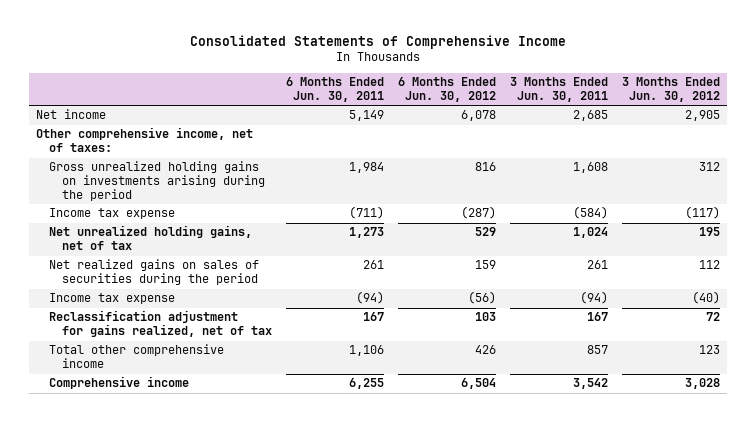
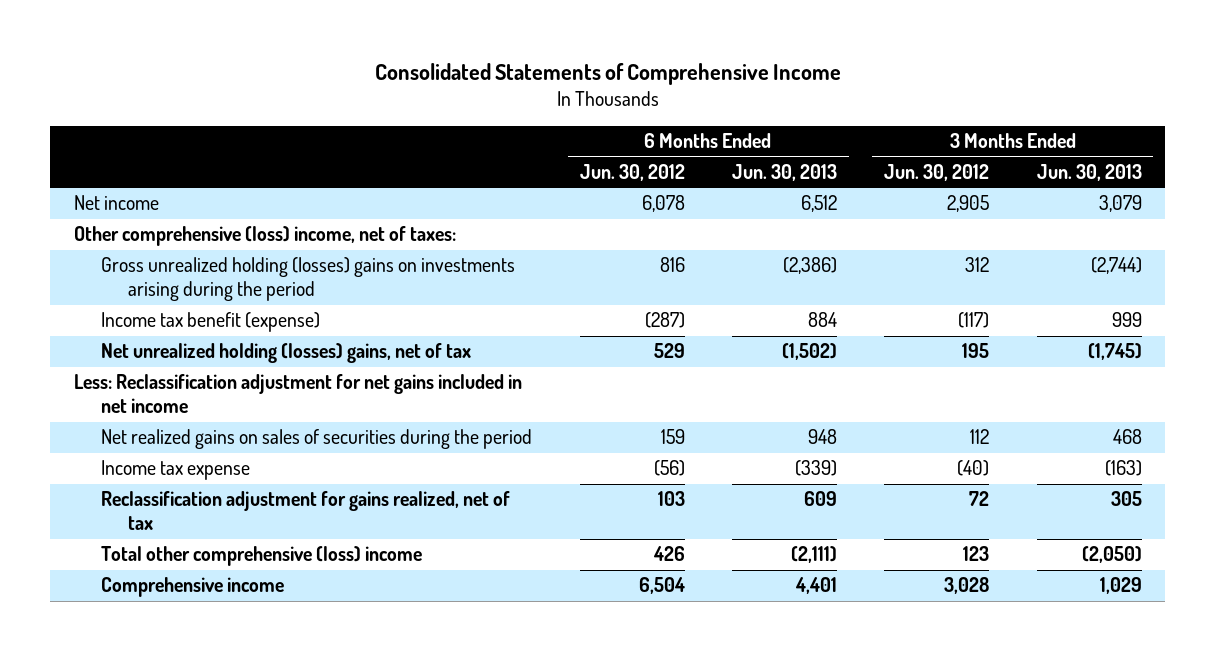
[286,76,385,102] 6 Months Ended Jun. 30, 2011 -> none
[510,76,609,102] 3 Months Ended Jun. 30, 2011 -> none
none -> [731,163,837,181] Jun. 30, 2013
none -> [1036,163,1142,181] Jun. 30, 2013
[35,127,253,153] Other comprehensive income, net of taxes: -> [74,226,457,247] Other comprehensive (loss) income, net of taxes:
[48,161,266,202] Gross unrealized holding gains on investments arising during the period -> [101,257,516,302] Gross unrealized holding (losses) gains on investments arising during the period
[48,208,175,220] Income tax expense -> [101,312,321,333] Income tax benefit (expense)
[48,225,252,251] Net unrealized holding gains, net of tax -> [101,343,472,364] Net unrealized holding (losses) gains, net of tax
none -> [74,374,523,414] Less: Reclassification adjustment for net gains included in net income
[48,344,224,369] Total other comprehensive income -> [101,546,423,567] Total other comprehensive (loss) income

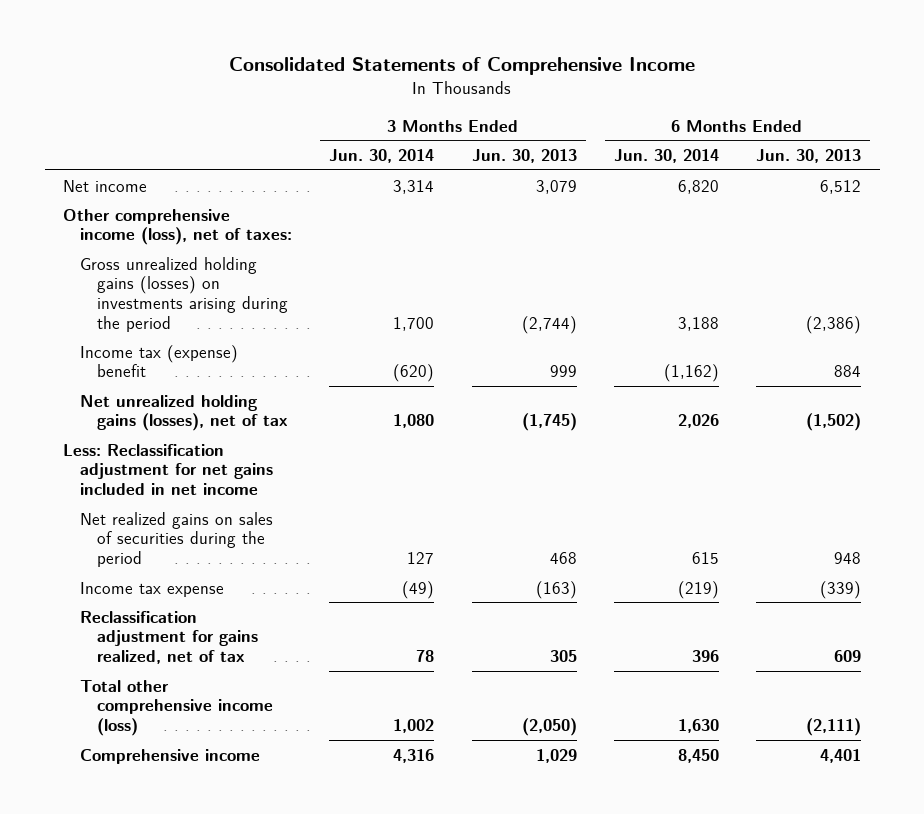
[579,163,685,181] Jun. 30, 2012 -> none
[884,163,990,181] Jun. 30, 2012 -> none
none -> [329,149,435,164] Jun. 30, 2014
none -> [613,149,719,164] Jun. 30, 2014
[74,226,457,247] Other comprehensive (loss) income, net of taxes: -> [63,208,293,246] Other comprehensive income (loss), net of taxes:
[101,257,516,302] Gross unrealized holding (losses) gains on investments arising during the period -> [80,256,289,332] Gross unrealized holding gains (losses) on investments arising during the period
[101,312,321,333] Income tax benefit (expense) -> [80,344,239,378] Income tax (expense) benefit
[101,343,472,364] Net unrealized holding (losses) gains, net of tax -> [80,394,289,432] Net unrealized holding gains (losses), net of tax
[101,546,423,567] Total other comprehensive (loss) income -> [80,679,274,737] Total other comprehensive income (loss)

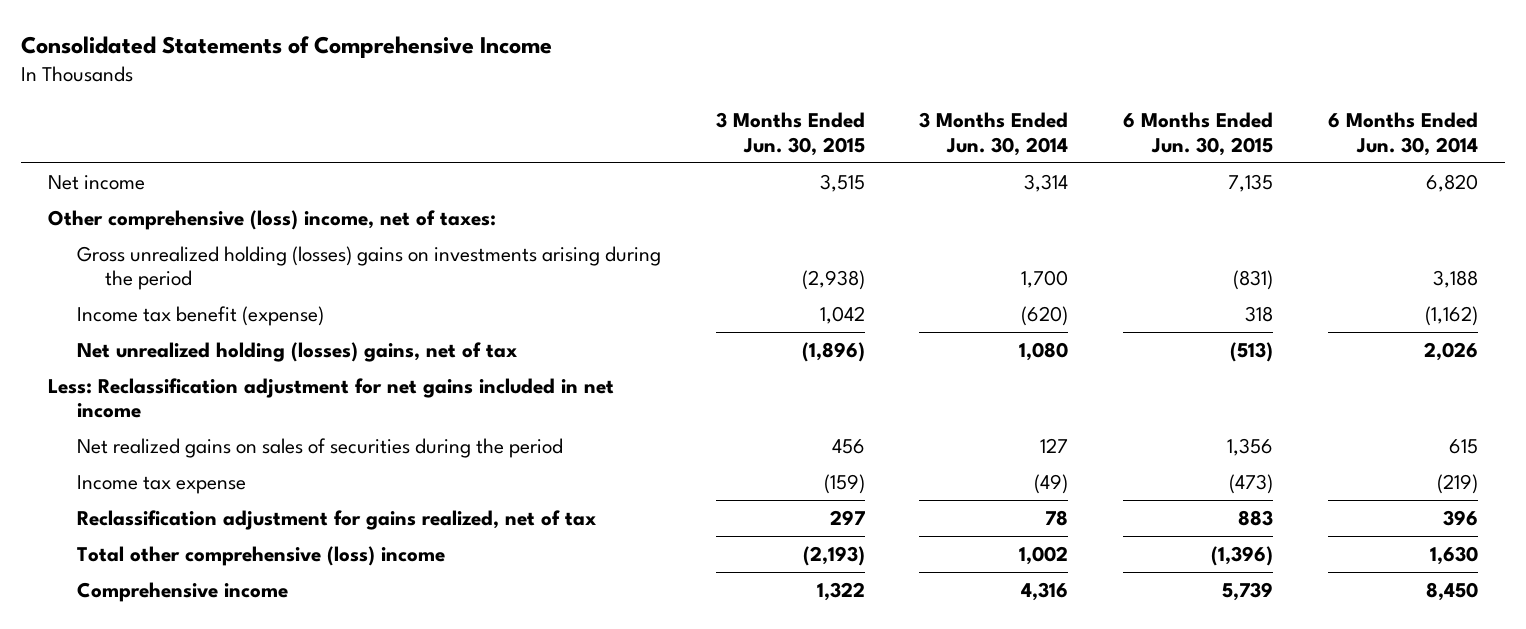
[471,149,577,164] Jun. 30, 2013 -> none
[755,149,861,164] Jun. 30, 2013 -> none
none -> [715,112,865,156] 3 Months Ended Jun. 30, 2015
none -> [1122,112,1273,156] 6 Months Ended Jun. 30, 2015
[63,208,293,246] Other comprehensive income (loss), net of taxes: -> [48,209,497,230] Other comprehensive (loss) income, net of taxes:
[80,256,289,332] Gross unrealized holding gains (losses) on investments arising during the period -> [76,245,661,291] Gross unrealized holding (losses) gains on investments arising during the period
[80,344,239,378] Income tax (expense) benefit -> [76,305,324,326] Income tax benefit (expense)
[80,394,289,432] Net unrealized holding gains (losses), net of tax -> [76,341,517,362] Net unrealized holding (losses) gains, net of tax
[80,679,274,737] Total other comprehensive income (loss) -> [76,545,445,566] Total other comprehensive (loss) income

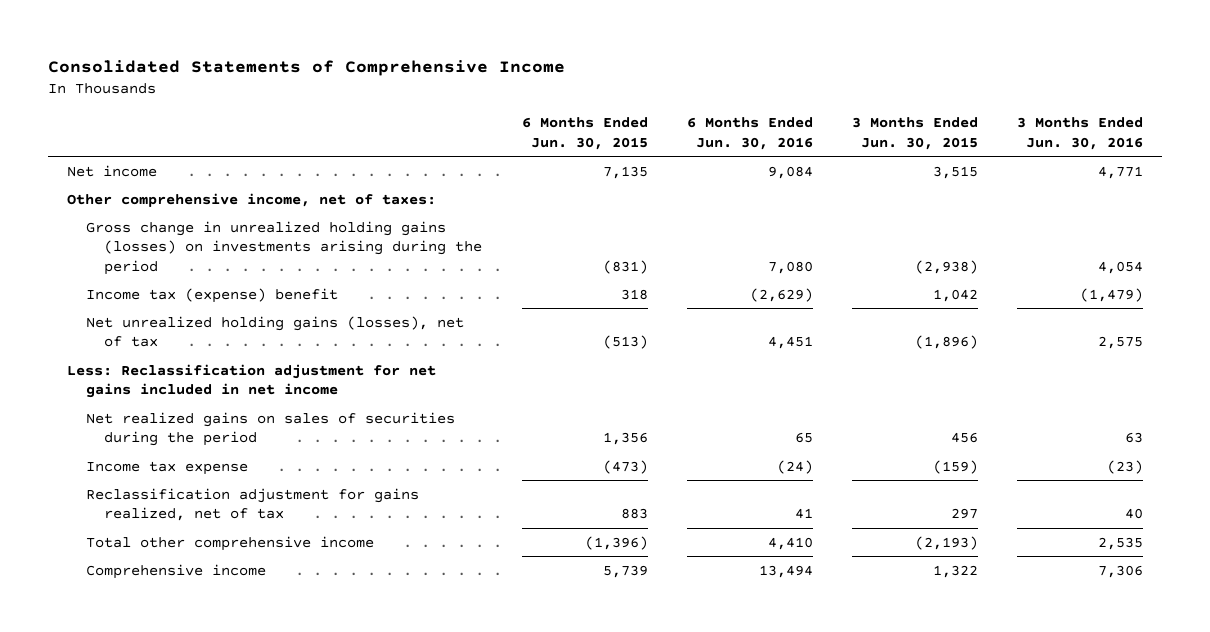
[919,112,1069,156] 3 Months Ended Jun. 30, 2014 -> none
[1327,112,1478,156] 6 Months Ended Jun. 30, 2014 -> none
none -> [686,117,813,150] 6 Months Ended Jun. 30, 2016
none -> [1016,117,1143,150] 3 Months Ended Jun. 30, 2016
[48,209,497,230] Other comprehensive (loss) income, net of taxes: -> [67,192,437,207] Other comprehensive income, net of taxes:
[76,245,661,291] Gross unrealized holding (losses) gains on investments arising during the period -> [85,220,483,275] Gross change in unrealized holding gains (losses) on investments arising during the period
[76,305,324,326] Income tax benefit (expense) -> [85,287,338,303] Income tax (expense) benefit
[76,341,517,362] Net unrealized holding (losses) gains, net of tax -> [85,315,464,348] Net unrealized holding gains (losses), net of tax
[76,545,445,566] Total other comprehensive (loss) income -> [85,535,374,551] Total other comprehensive income

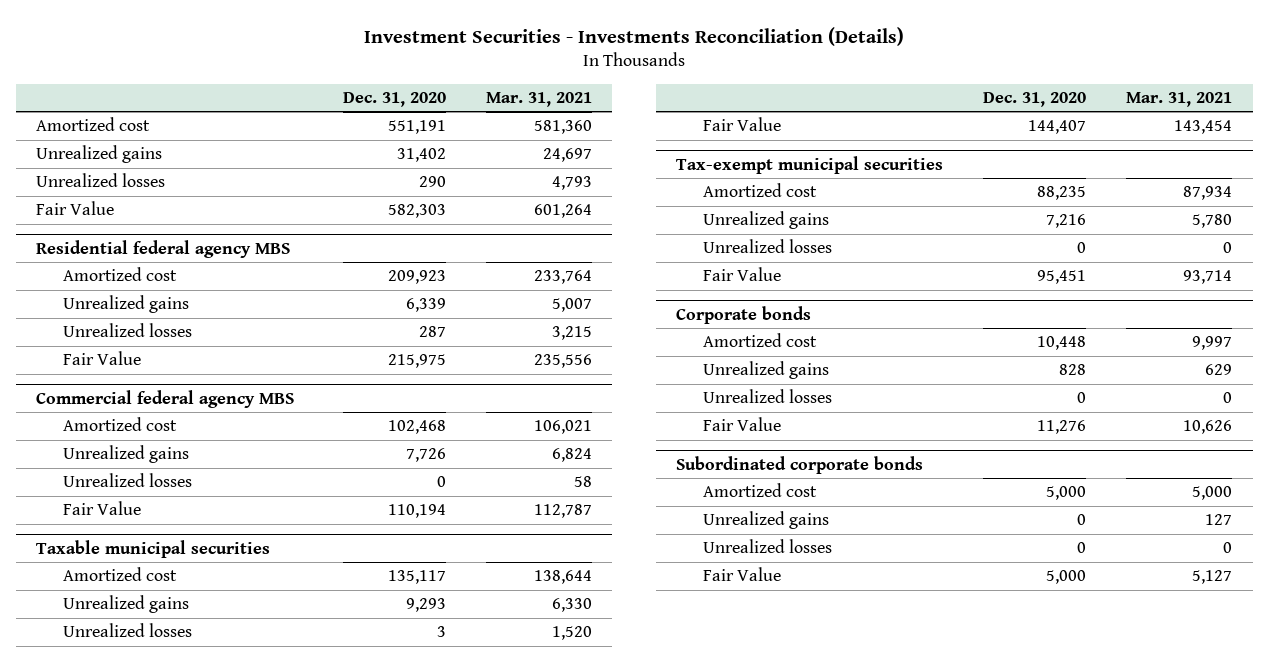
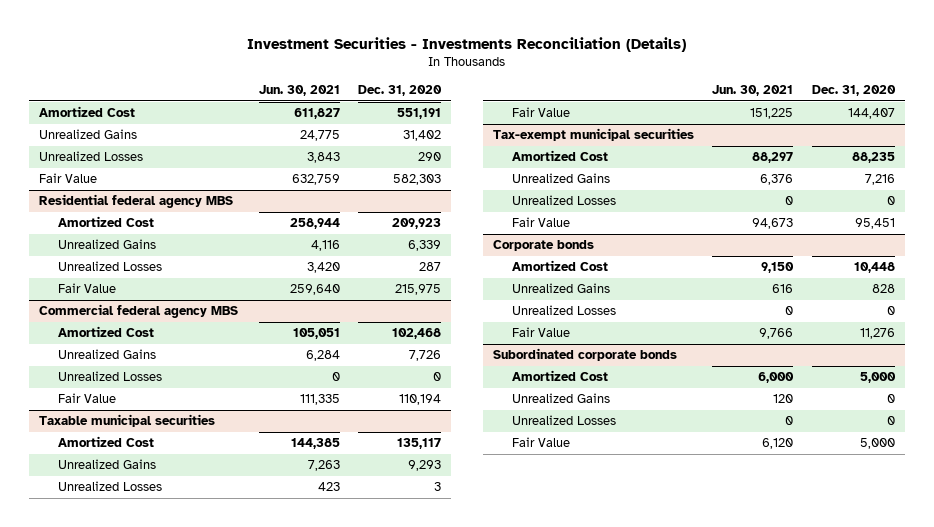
[486,92,593,108] Mar. 31, 2021 -> none
none -> [258,85,340,97] Jun. 30, 2021
[35,117,150,132] Amortized cost -> [38,106,135,118] Amortized Cost
[35,145,162,164] Unrealized gains -> [38,129,137,140] Unrealized Gains
[35,173,165,188] Unrealized losses -> [38,151,143,162] Unrealized Losses
[62,267,177,282] Amortized cost -> [58,216,155,228] Amortized Cost
[62,295,189,314] Unrealized gains -> [58,239,157,250] Unrealized Gains
[62,323,192,338] Unrealized losses -> [58,261,163,272] Unrealized Losses
[62,417,177,432] Amortized cost -> [58,326,155,338] Amortized Cost
[62,445,189,464] Unrealized gains -> [58,349,157,360] Unrealized Gains
[62,473,192,488] Unrealized losses -> [58,371,163,382] Unrealized Losses
[62,567,177,582] Amortized cost -> [58,436,155,448] Amortized Cost
[62,595,189,614] Unrealized gains -> [58,459,157,470] Unrealized Gains
[62,623,192,638] Unrealized losses -> [58,481,163,492] Unrealized Losses
[703,183,818,198] Amortized cost -> [512,150,609,162] Amortized Cost
[703,211,830,230] Unrealized gains -> [512,173,611,184] Unrealized Gains
[703,239,833,254] Unrealized losses -> [512,195,617,206] Unrealized Losses
[703,333,818,348] Amortized cost -> [512,260,609,272] Amortized Cost
[703,361,830,380] Unrealized gains -> [512,283,611,294] Unrealized Gains
[703,389,833,404] Unrealized losses -> [512,305,617,316] Unrealized Losses
[703,483,818,498] Amortized cost -> [512,370,609,382] Amortized Cost
[703,511,830,530] Unrealized gains -> [512,393,611,404] Unrealized Gains
[703,539,833,554] Unrealized losses -> [512,415,617,426] Unrealized Losses

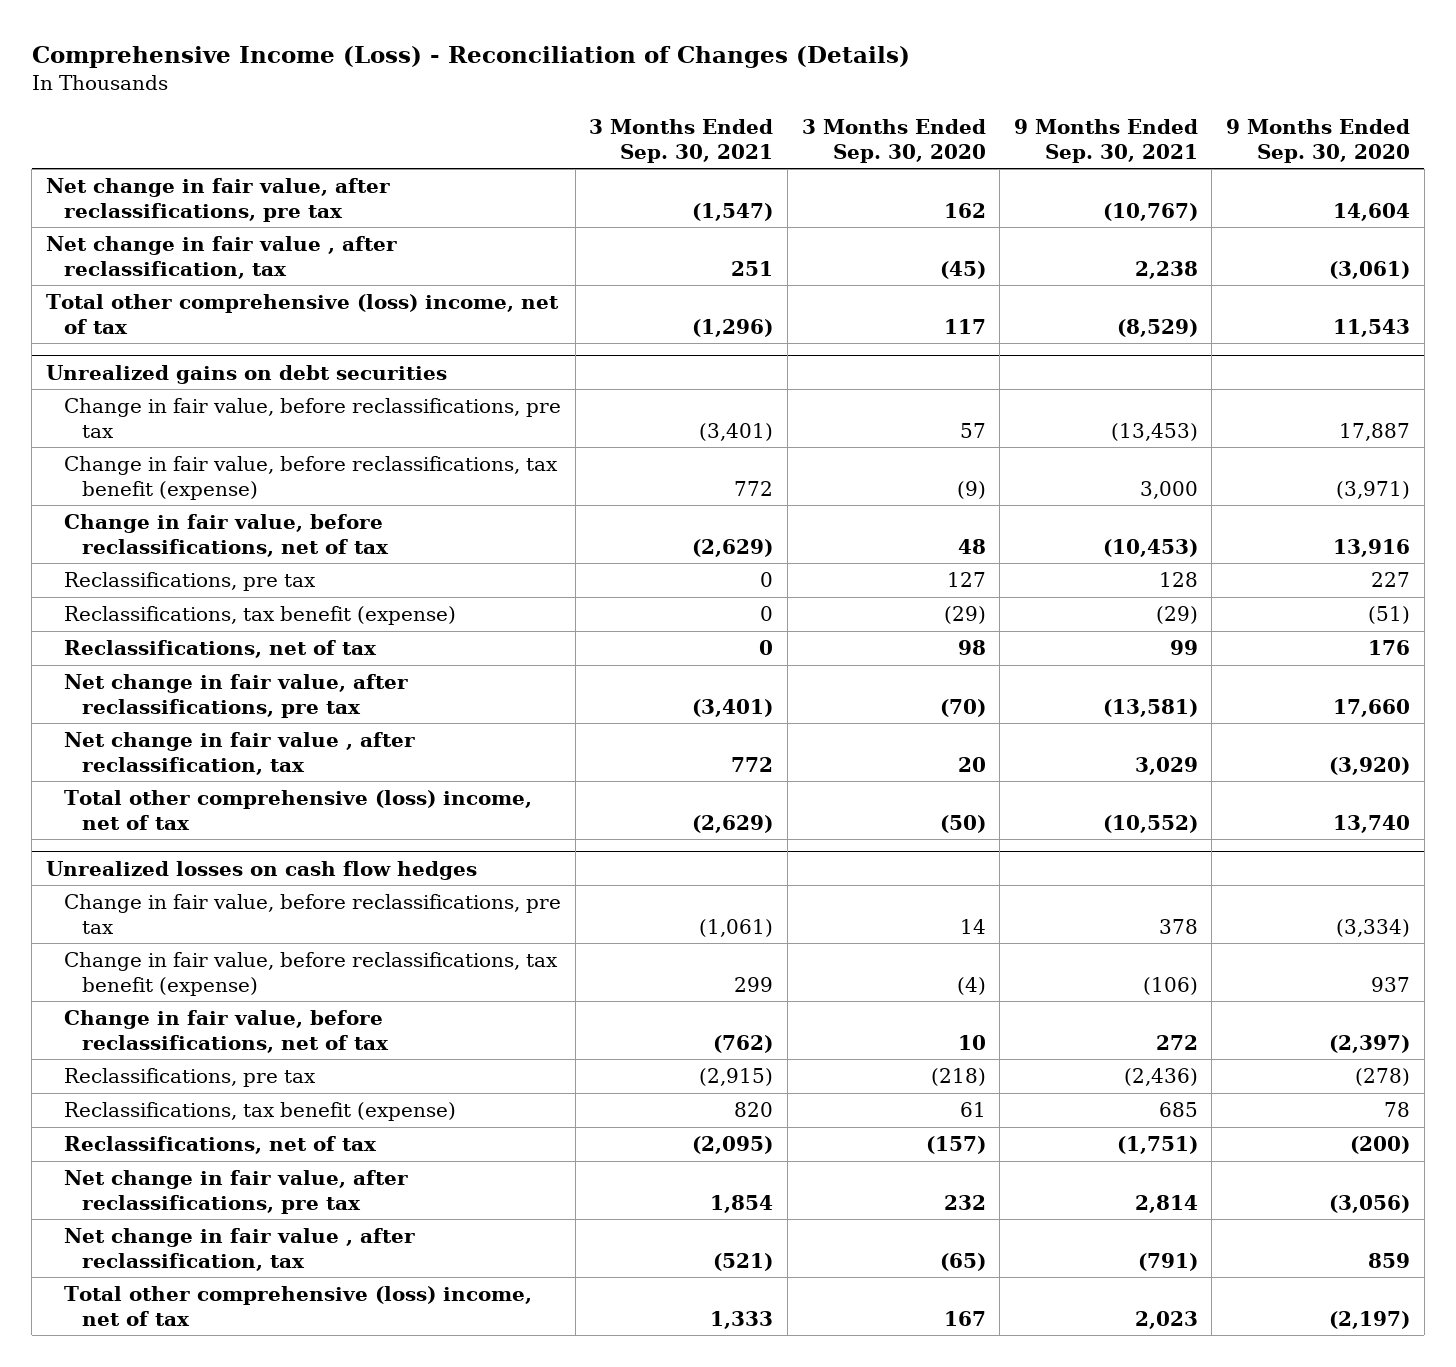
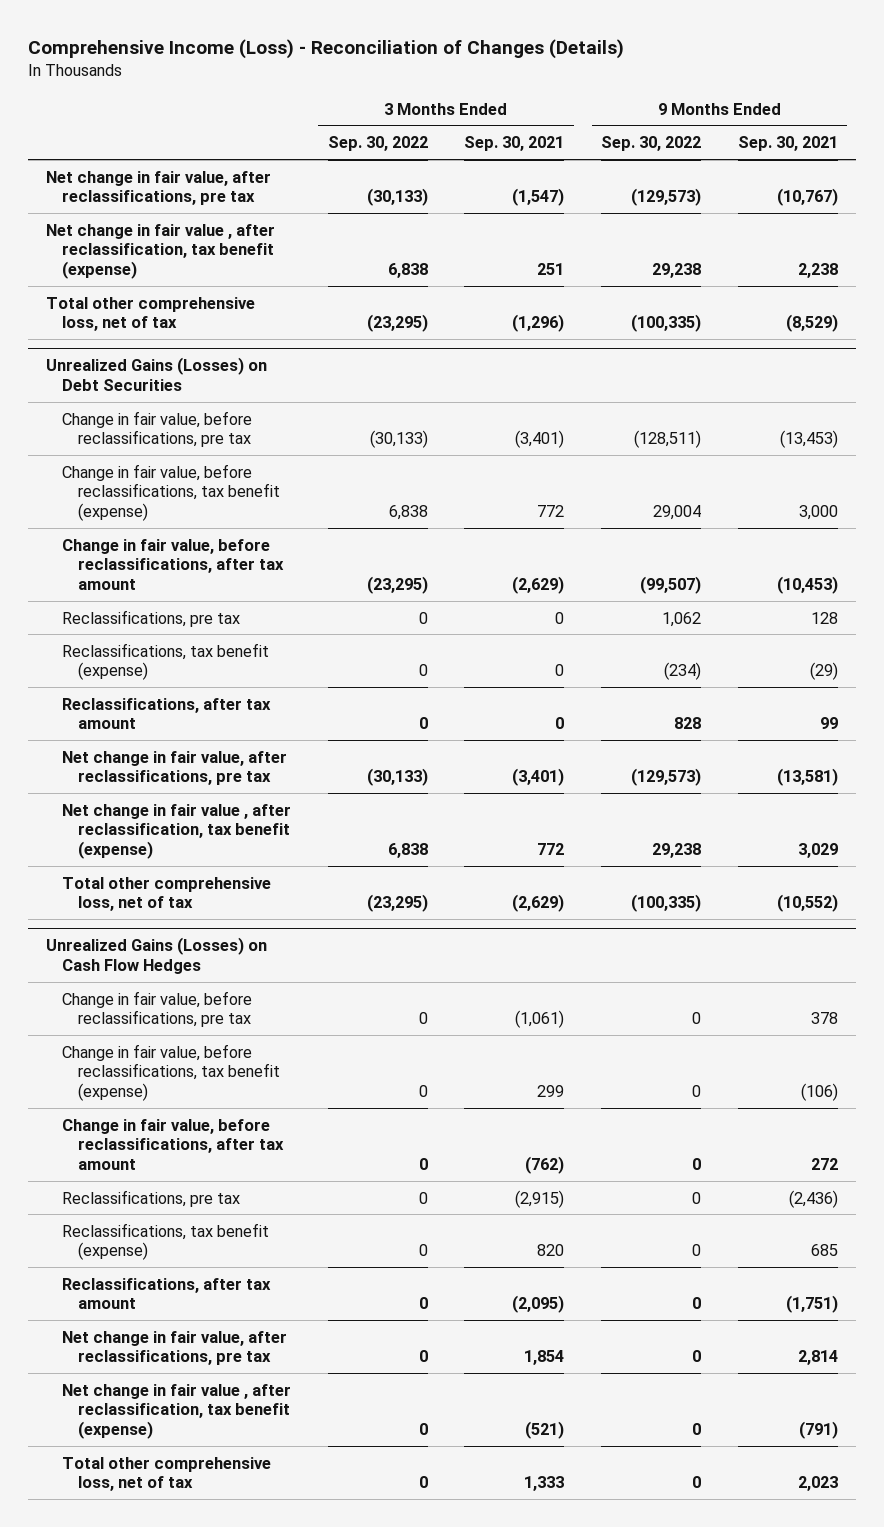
[801,119,986,163] 3 Months Ended Sep. 30, 2020 -> none
[1226,119,1411,163] 9 Months Ended Sep. 30, 2020 -> none
none -> [327,136,428,152] Sep. 30, 2022
none -> [601,136,702,152] Sep. 30, 2022
[45,236,397,279] Net change in fair value , after reclassification, tax -> [46,223,276,280] Net change in fair value , after reclassification, tax benefit (expense)
[45,294,559,334] Total other comprehensive (loss) income, net of tax -> [46,296,256,332] Total other comprehensive loss, net of tax
[45,364,447,384] Unrealized gains on debt securities -> [46,357,268,392] Unrealized Gains (Losses) on Debt Securities
[64,514,390,557] Change in fair value, before reclassifications, net of tax -> [61,538,284,591] Change in fair value, before reclassifications, after tax amount
[64,640,378,659] Reclassifications, net of tax -> [61,697,271,730] Reclassifications, after tax amount
[64,732,416,775] Net change in fair value , after reclassification, tax -> [61,803,291,860] Net change in fair value , after reclassification, tax benefit (expense)
[64,790,533,830] Total other comprehensive (loss) income, net of tax -> [61,876,271,912] Total other comprehensive loss, net of tax
[45,860,477,880] Unrealized losses on cash flow hedges -> [46,937,268,975] Unrealized Gains (Losses) on Cash Flow Hedges
[64,1010,390,1053] Change in fair value, before reclassifications, net of tax -> [61,1118,284,1171] Change in fair value, before reclassifications, after tax amount
[64,1136,378,1155] Reclassifications, net of tax -> [61,1277,271,1310] Reclassifications, after tax amount
[64,1228,416,1271] Net change in fair value , after reclassification, tax -> [61,1383,291,1440] Net change in fair value , after reclassification, tax benefit (expense)
[64,1286,533,1326] Total other comprehensive (loss) income, net of tax -> [61,1456,271,1492] Total other comprehensive loss, net of tax

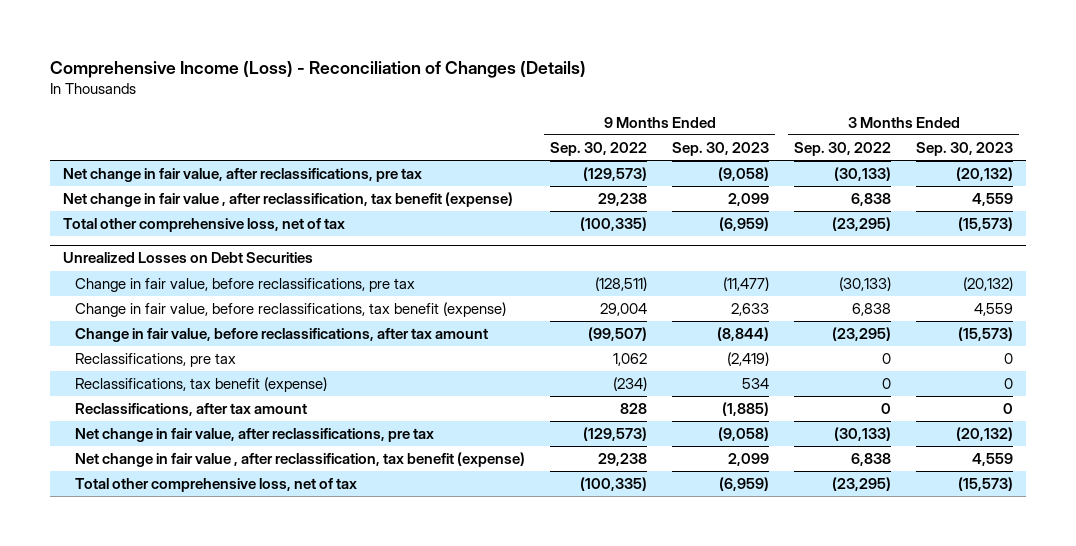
[464,136,565,152] Sep. 30, 2021 -> none
[738,136,839,152] Sep. 30, 2021 -> none
none -> [672,142,770,157] Sep. 30, 2023
none -> [916,142,1014,157] Sep. 30, 2023
[46,357,268,392] Unrealized Gains (Losses) on Debt Securities -> [62,252,313,264] Unrealized Losses on Debt Securities
[46,937,268,975] Unrealized Gains (Losses) on Cash Flow Hedges -> none
[61,990,252,1028] Change in fair value, before reclassifications, pre tax -> none
[61,1043,280,1102] Change in fair value, before reclassifications, tax benefit (expense) -> none
[61,1118,284,1171] Change in fair value, before reclassifications, after tax amount -> none
[61,1189,240,1207] Reclassifications, pre tax -> none
[61,1222,269,1261] Reclassifications, tax benefit (expense) -> none
[61,1277,271,1310] Reclassifications, after tax amount -> none
[61,1330,287,1366] Net change in fair value, after reclassifications, pre tax -> none
[61,1383,291,1440] Net change in fair value , after reclassification, tax benefit (expense) -> none
[61,1456,271,1492] Total other comprehensive loss, net of tax -> none

